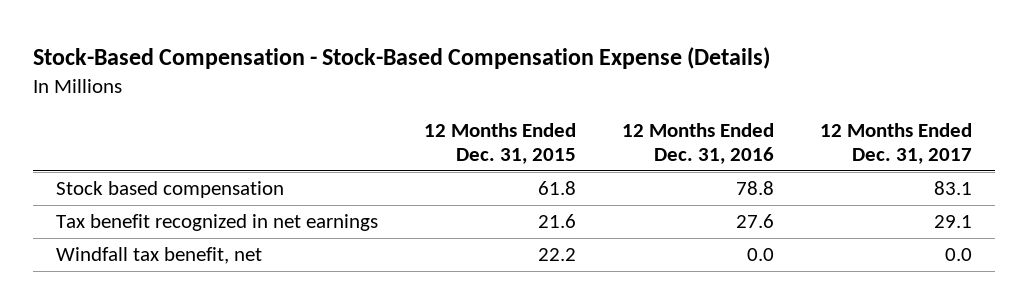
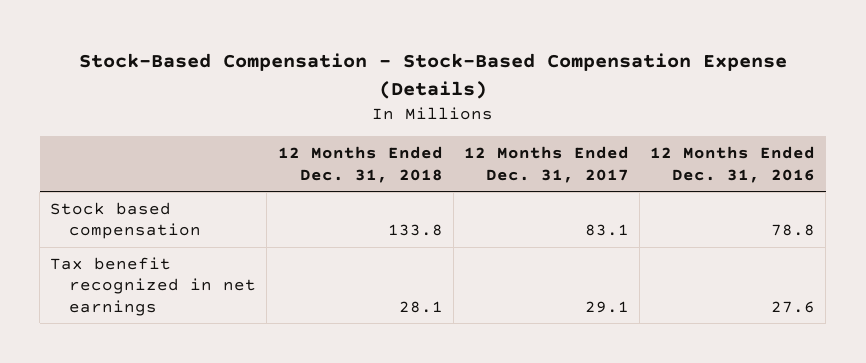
[423,122,576,164] 12 Months Ended Dec. 31, 2015 -> none
none -> [277,146,443,183] 12 Months Ended Dec. 31, 2018
[55,247,262,265] Windfall tax benefit, net -> none

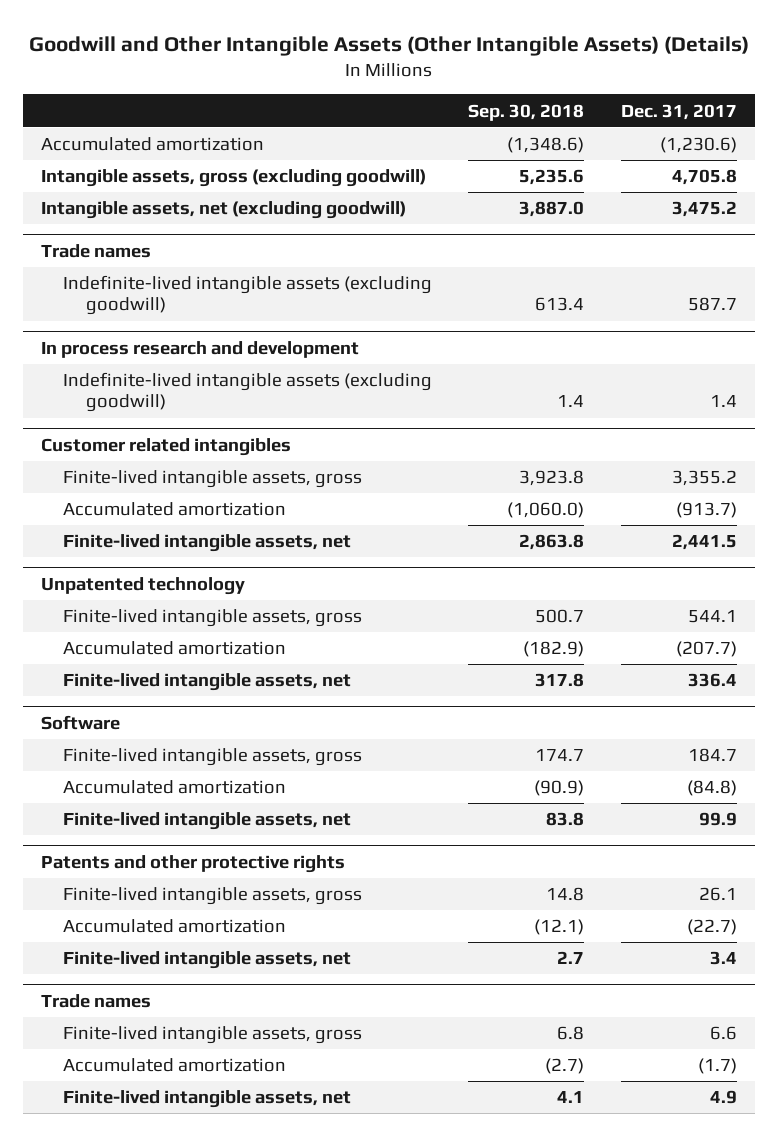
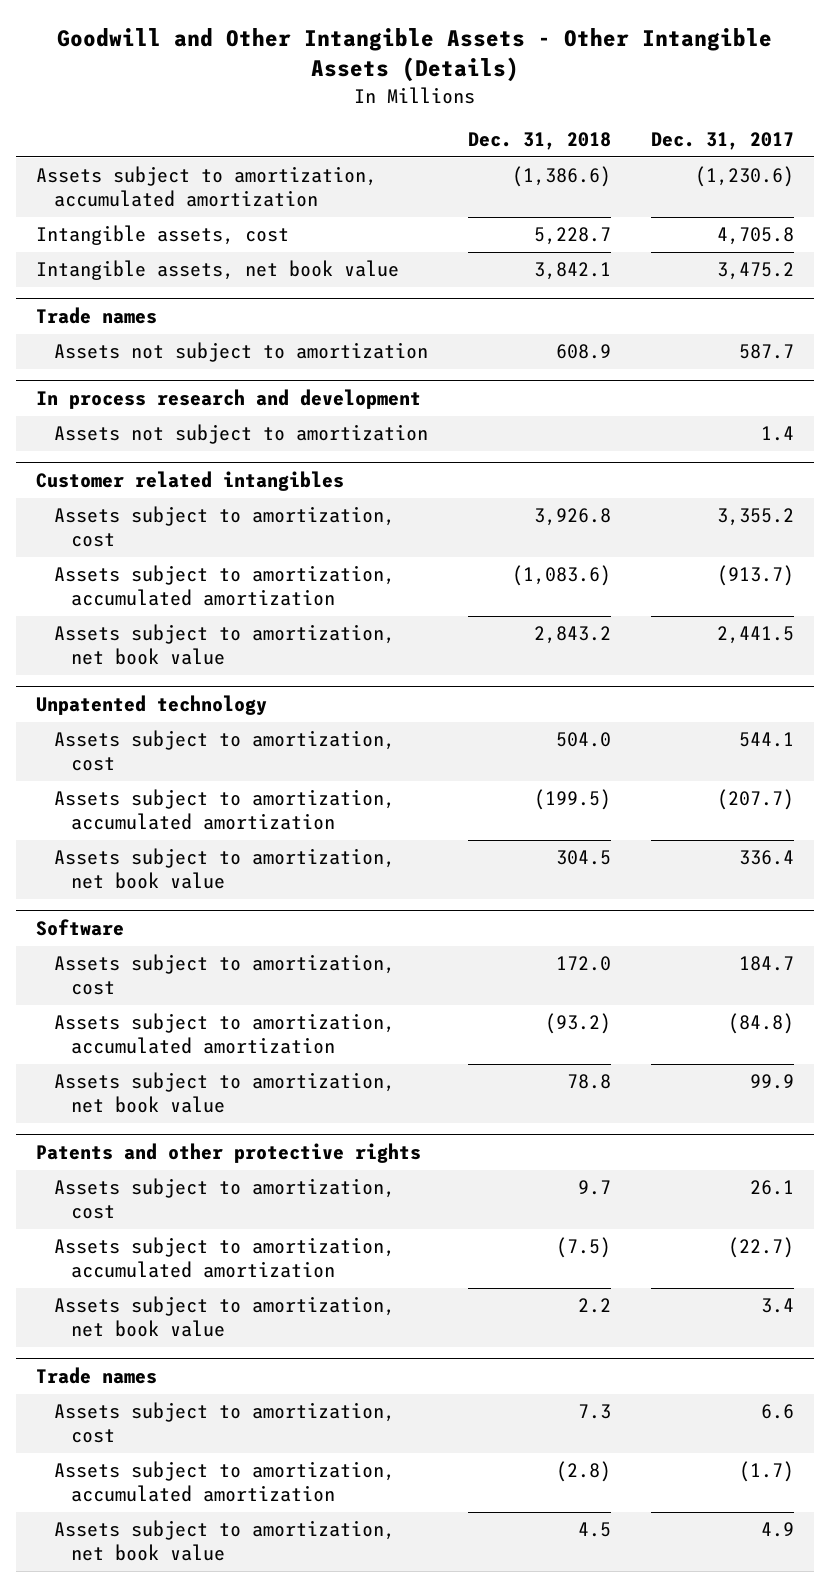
[28,36,749,57] Goodwill and Other Intangible Assets (Other Intangible Assets) (Details) -> [57,28,773,83] Goodwill and Other Intangible Assets - Other Intangible Assets (Details)
[468,103,585,121] Sep. 30, 2018 -> none
none -> [467,132,611,151] Dec. 31, 2018
[40,137,264,152] Accumulated amortization -> [36,166,378,208] Assets subject to amortization, accumulated amortization
[40,169,426,188] Intangible assets, gross (excluding goodwill) -> [36,225,290,246] Intangible assets, cost
[40,201,406,220] Intangible assets, net (excluding goodwill) -> [36,260,400,281] Intangible assets, net book value
[63,275,433,316] Indefinite-lived intangible assets (excluding goodwill) -> [53,342,428,363] Assets not subject to amortization
[63,372,433,413] Indefinite-lived intangible assets (excluding goodwill) -> [53,424,428,445] Assets not subject to amortization
[63,470,363,489] Finite-lived intangible assets, gross -> [53,506,395,548] Assets subject to amortization, cost
[63,502,287,517] Accumulated amortization -> [53,565,395,607] Assets subject to amortization, accumulated amortization
[63,534,352,553] Finite-lived intangible assets, net -> [53,624,395,666] Assets subject to amortization, net book value
[63,609,363,628] Finite-lived intangible assets, gross -> [53,730,395,772] Assets subject to amortization, cost
[63,641,287,656] Accumulated amortization -> [53,789,395,831] Assets subject to amortization, accumulated amortization
[63,673,352,692] Finite-lived intangible assets, net -> [53,848,395,890] Assets subject to amortization, net book value
[63,748,363,767] Finite-lived intangible assets, gross -> [53,954,395,996] Assets subject to amortization, cost
[63,780,287,795] Accumulated amortization -> [53,1013,395,1055] Assets subject to amortization, accumulated amortization
[63,812,352,831] Finite-lived intangible assets, net -> [53,1072,395,1114] Assets subject to amortization, net book value
[63,887,363,906] Finite-lived intangible assets, gross -> [53,1178,395,1220] Assets subject to amortization, cost
[63,919,287,934] Accumulated amortization -> [53,1237,395,1279] Assets subject to amortization, accumulated amortization
[63,951,352,970] Finite-lived intangible assets, net -> [53,1296,395,1338] Assets subject to amortization, net book value
[63,1026,363,1045] Finite-lived intangible assets, gross -> [53,1402,395,1444] Assets subject to amortization, cost
[63,1058,287,1073] Accumulated amortization -> [53,1461,395,1503] Assets subject to amortization, accumulated amortization
[63,1090,352,1109] Finite-lived intangible assets, net -> [53,1520,395,1562] Assets subject to amortization, net book value

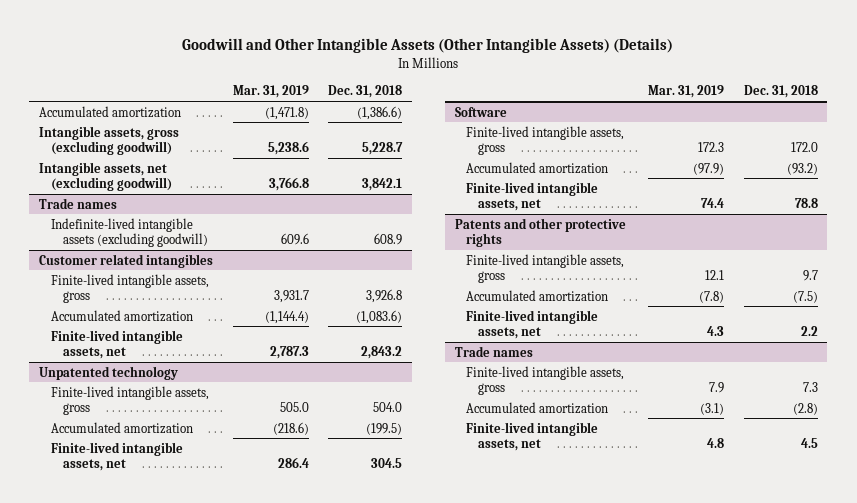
[57,28,773,83] Goodwill and Other Intangible Assets - Other Intangible Assets (Details) -> [182,37,674,53] Goodwill and Other Intangible Assets (Other Intangible Assets) (Details)
[650,132,794,151] Dec. 31, 2017 -> none
none -> [232,85,309,99] Mar. 31, 2019
[36,166,378,208] Assets subject to amortization, accumulated amortization -> [39,105,182,118] Accumulated amortization
[36,225,290,246] Intangible assets, cost -> [39,125,180,155] Intangible assets, gross (excluding goodwill)
[36,260,400,281] Intangible assets, net book value -> [39,161,172,191] Intangible assets, net (excluding goodwill)
[36,389,422,410] In process research and development -> none
[53,424,428,445] Assets not subject to amortization -> none
[53,342,428,363] Assets not subject to amortization -> [50,217,208,247] Indefinite-lived intangible assets (excluding goodwill)
[53,506,395,548] Assets subject to amortization, cost -> [50,273,209,303] Finite-lived intangible assets, gross
[53,565,395,607] Assets subject to amortization, accumulated amortization -> [50,309,193,322] Accumulated amortization
[53,624,395,666] Assets subject to amortization, net book value -> [50,329,183,359] Finite-lived intangible assets, net
[53,730,395,772] Assets subject to amortization, cost -> [50,385,209,415] Finite-lived intangible assets, gross
[53,789,395,831] Assets subject to amortization, accumulated amortization -> [50,421,193,434] Accumulated amortization
[53,848,395,890] Assets subject to amortization, net book value -> [50,441,183,471] Finite-lived intangible assets, net
[53,954,395,996] Assets subject to amortization, cost -> [466,125,625,155] Finite-lived intangible assets, gross
[53,1013,395,1055] Assets subject to amortization, accumulated amortization -> [466,161,609,174] Accumulated amortization
[53,1072,395,1114] Assets subject to amortization, net book value -> [466,181,599,211] Finite-lived intangible assets, net
[53,1178,395,1220] Assets subject to amortization, cost -> [466,253,625,283] Finite-lived intangible assets, gross
[53,1237,395,1279] Assets subject to amortization, accumulated amortization -> [466,289,609,302] Accumulated amortization
[53,1296,395,1338] Assets subject to amortization, net book value -> [466,309,599,339] Finite-lived intangible assets, net
[53,1402,395,1444] Assets subject to amortization, cost -> [466,365,625,395] Finite-lived intangible assets, gross
[53,1461,395,1503] Assets subject to amortization, accumulated amortization -> [466,401,609,414] Accumulated amortization
[53,1520,395,1562] Assets subject to amortization, net book value -> [466,421,599,451] Finite-lived intangible assets, net

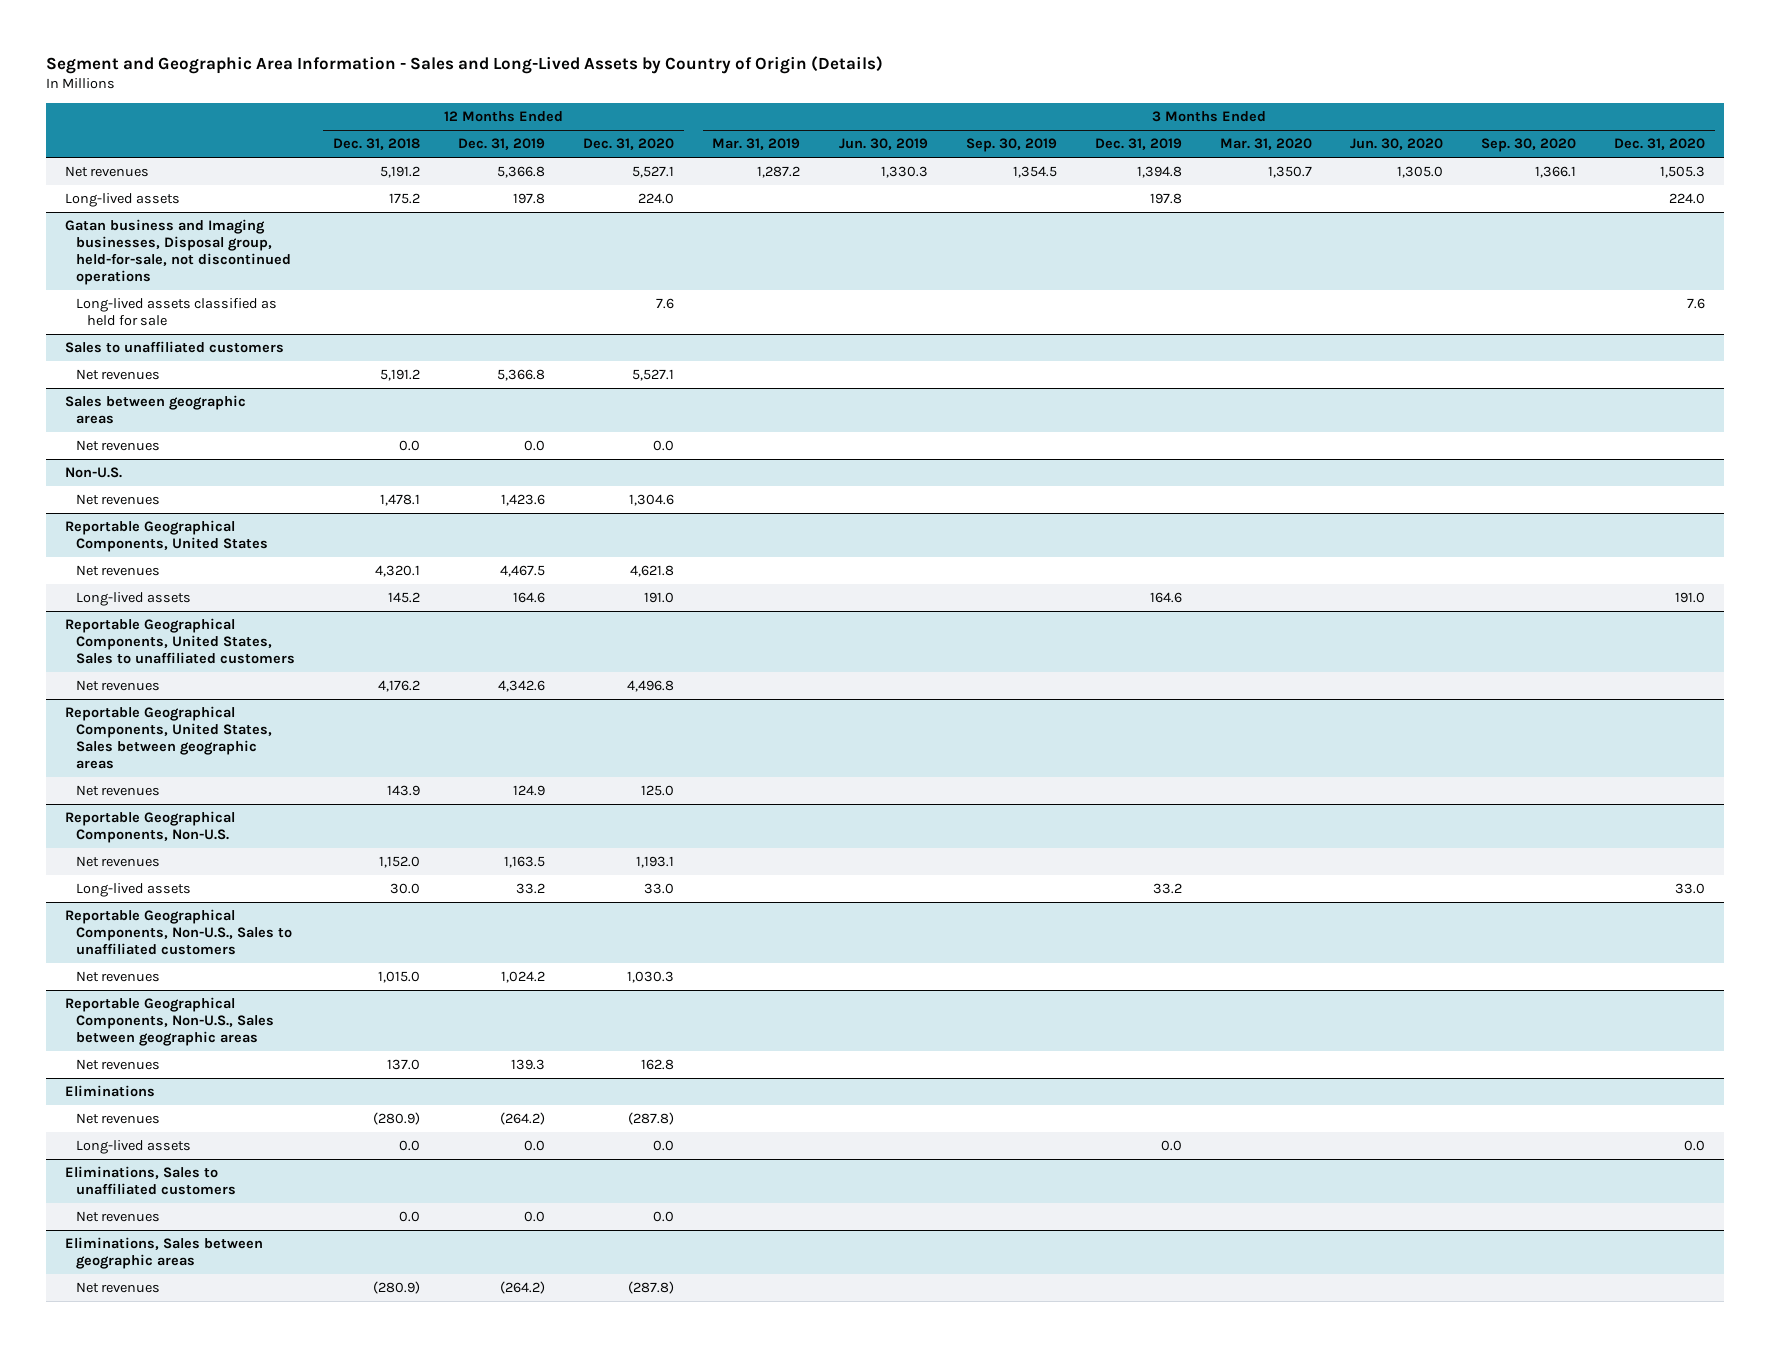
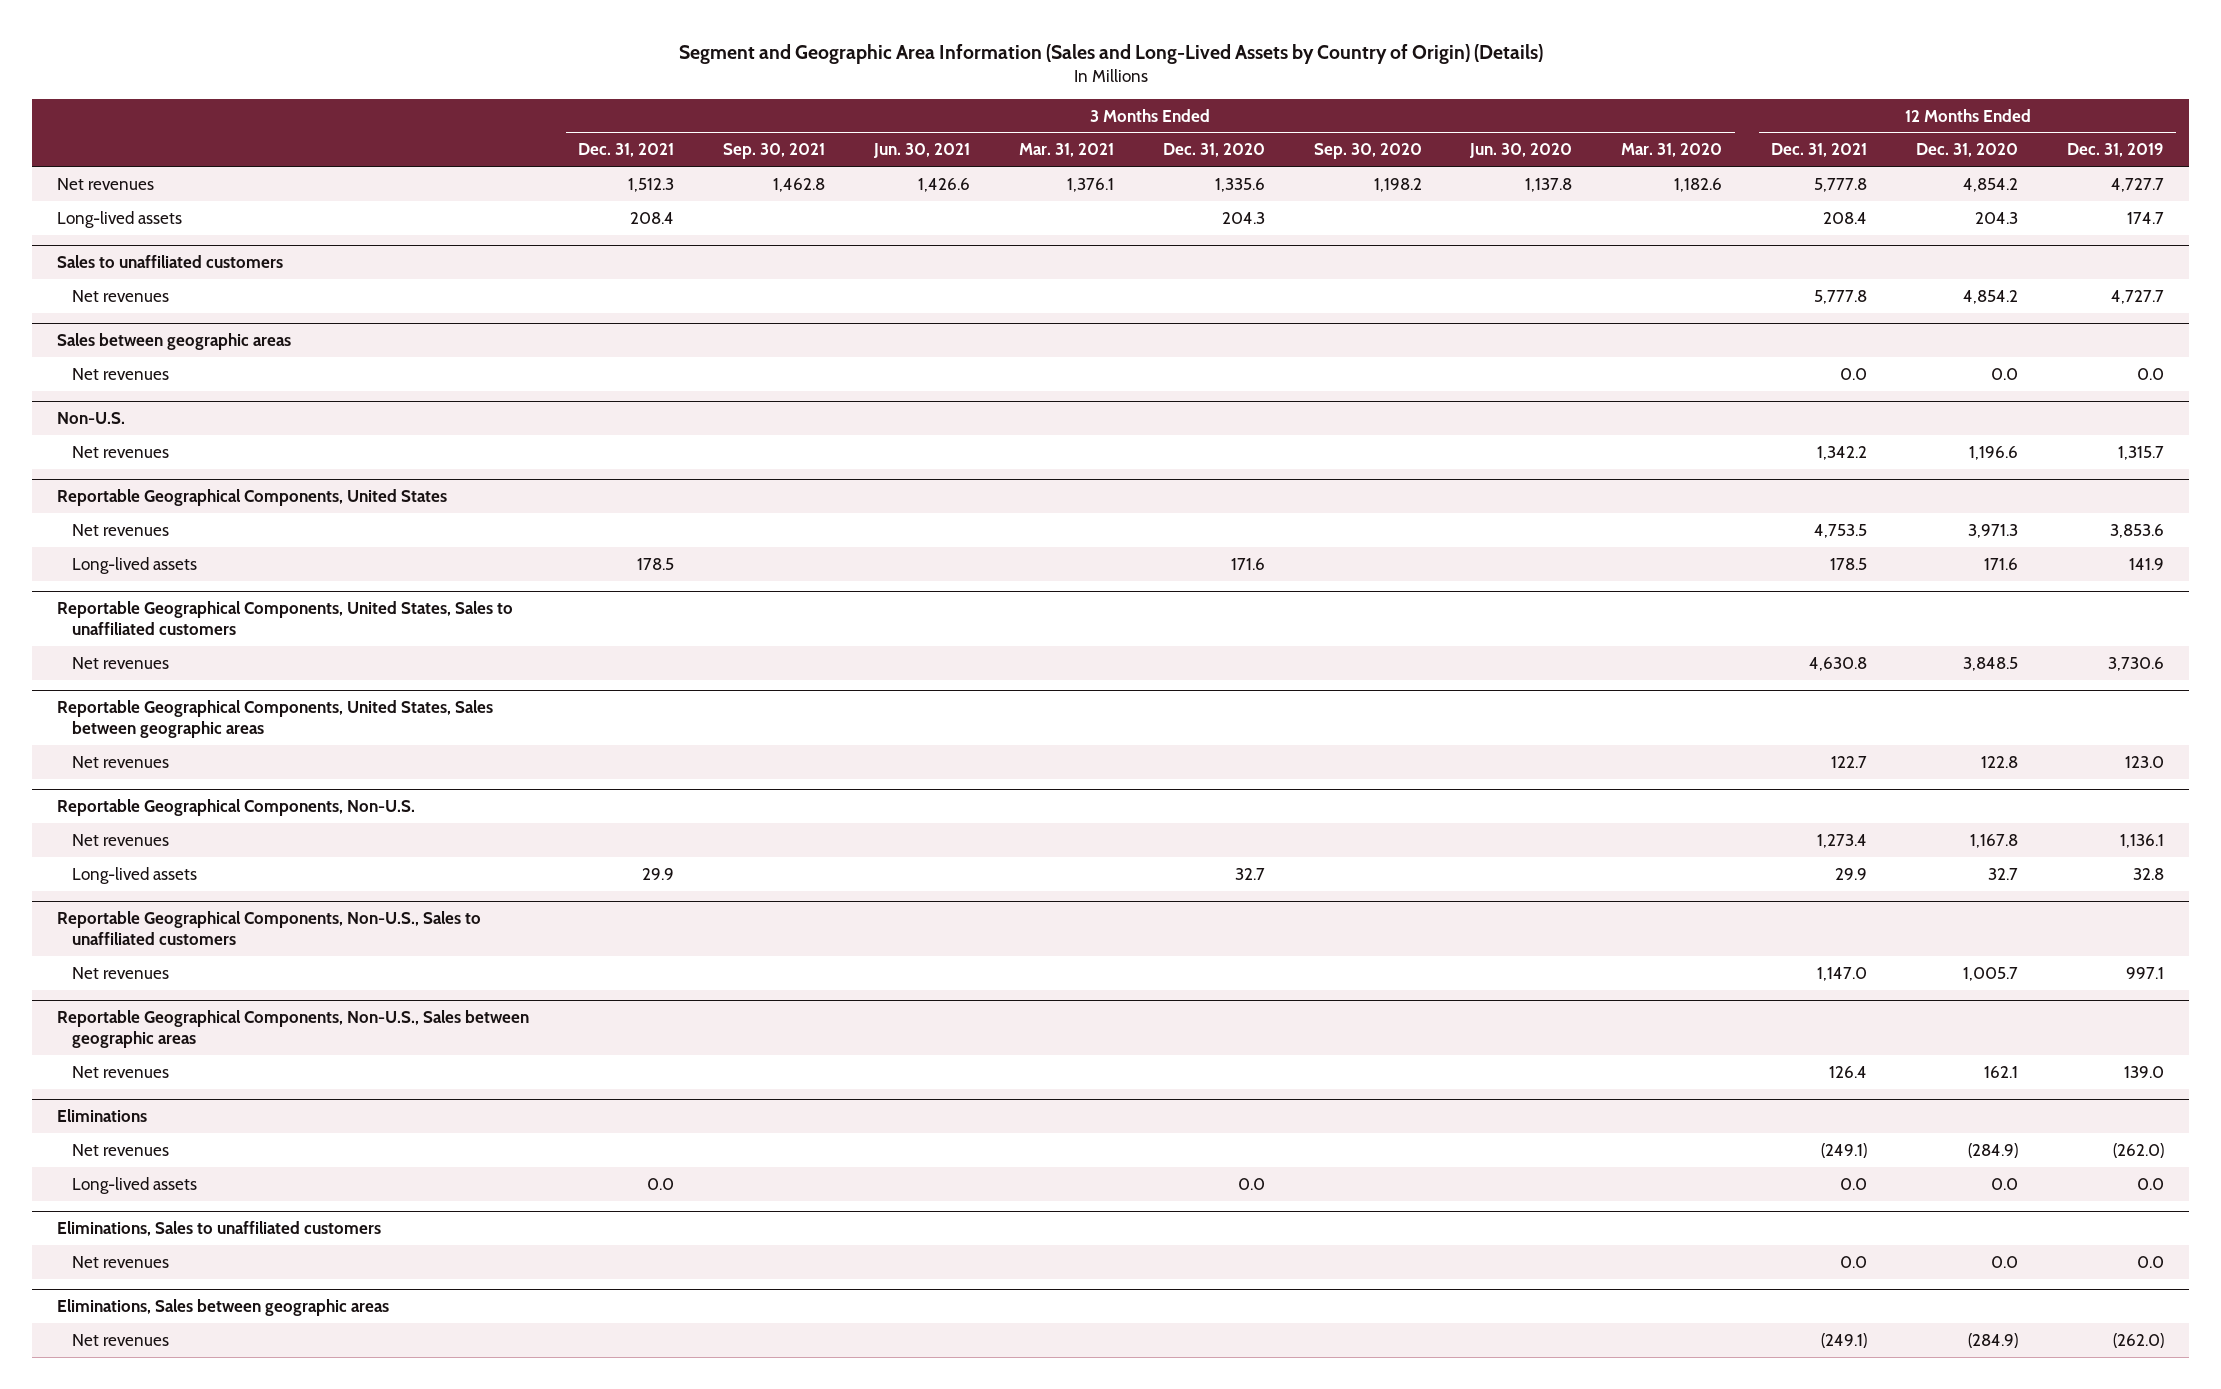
[45,55,883,74] Segment and Geographic Area Information - Sales and Long-Lived Assets by Country of Origin (Details) -> [678,43,1543,64] Segment and Geographic Area Information (Sales and Long-Lived Assets by Country of Origin) (Details)
[332,138,420,151] Dec. 31, 2018 -> none
[712,138,801,151] Mar. 31, 2019 -> none
[838,138,928,151] Jun. 30, 2019 -> none
[965,138,1057,153] Sep. 30, 2019 -> none
[1094,138,1182,151] Dec. 31, 2019 -> none
none -> [577,143,674,158] Dec. 31, 2021
none -> [722,143,825,160] Sep. 30, 2021
none -> [872,143,970,159] Jun. 30, 2021
none -> [1018,143,1114,158] Mar. 31, 2021
none -> [1771,143,1868,158] Dec. 31, 2021
[64,219,291,286] Gatan business and Imaging businesses, Disposal group, held-for-sale, not discontinued operations -> none
[75,298,277,327] Long-lived assets classified as held for sale -> none
[497,166,546,179] 5,366.8 -> [2111,177,2165,192] 4,727.7
[632,166,675,179] 5,527.1 -> [1963,177,2019,192] 4,854.2
[1267,166,1312,179] 1,350.7 -> [1674,177,1723,192] 1,182.6
[1397,166,1444,179] 1,305.0 -> [1525,177,1573,192] 1,137.8
[1535,166,1577,179] 1,366.1 -> [1373,177,1422,192] 1,198.2
[1660,166,1706,179] 1,505.3 -> [1214,177,1265,192] 1,335.6
[513,193,546,205] 197.8 -> [2127,211,2165,224] 174.7
[638,193,675,205] 224.0 -> [1975,211,2019,224] 204.3
[1669,193,1706,205] 224.0 -> [1221,211,1265,224] 204.3
[497,369,546,382] 5,366.8 -> [2111,289,2165,304] 4,727.7
[632,369,675,382] 5,527.1 -> [1963,289,2019,304] 4,854.2
[501,494,546,507] 1,423.6 -> [2118,445,2165,460] 1,315.7
[629,494,675,507] 1,304.6 -> [1969,445,2019,460] 1,196.6
[500,565,546,578] 4,467.5 -> [2110,523,2165,538] 3,853.6
[630,565,675,578] 4,621.8 -> [1968,523,2019,538] 3,971.3
[513,592,546,604] 164.6 -> [2129,557,2165,570] 141.9
[644,592,675,604] 191.0 -> [1984,557,2019,570] 171.6
[1675,592,1706,604] 191.0 -> [1230,557,1265,570] 171.6
[498,680,546,693] 4,342.6 -> [2108,656,2165,671] 3,730.6
[627,680,675,693] 4,496.8 -> [1963,656,2019,671] 3,848.5
[513,785,546,797] 124.9 -> [2125,755,2165,768] 123.0
[641,785,675,797] 125.0 -> [1981,755,2019,768] 122.8
[504,856,546,869] 1,163.5 -> [2120,833,2165,848] 1,136.1
[636,856,675,869] 1,193.1 -> [1970,833,2019,848] 1,167.8
[516,883,546,895] 33.2 -> [2133,867,2165,880] 32.8
[644,883,675,895] 33.0 -> [1988,867,2019,880] 32.7
[1675,883,1706,895] 33.0 -> [1234,867,1265,880] 32.7
[501,971,546,984] 1,024.2 -> [2126,966,2165,979] 997.1
[627,971,675,984] 1,030.3 -> [1963,966,2019,981] 1,005.7
[511,1059,546,1071] 139.3 -> [2124,1065,2165,1078] 139.0
[641,1059,675,1071] 162.8 -> [1984,1065,2019,1078] 162.1
[500,1112,546,1126] (264.2) -> [2113,1142,2165,1158] (262.0)
[628,1112,675,1126] (287.8) -> [1968,1142,2019,1158] (284.9)
[500,1281,546,1295] (264.2) -> [2113,1332,2165,1348] (262.0)
[628,1281,675,1295] (287.8) -> [1968,1332,2019,1348] (284.9)

